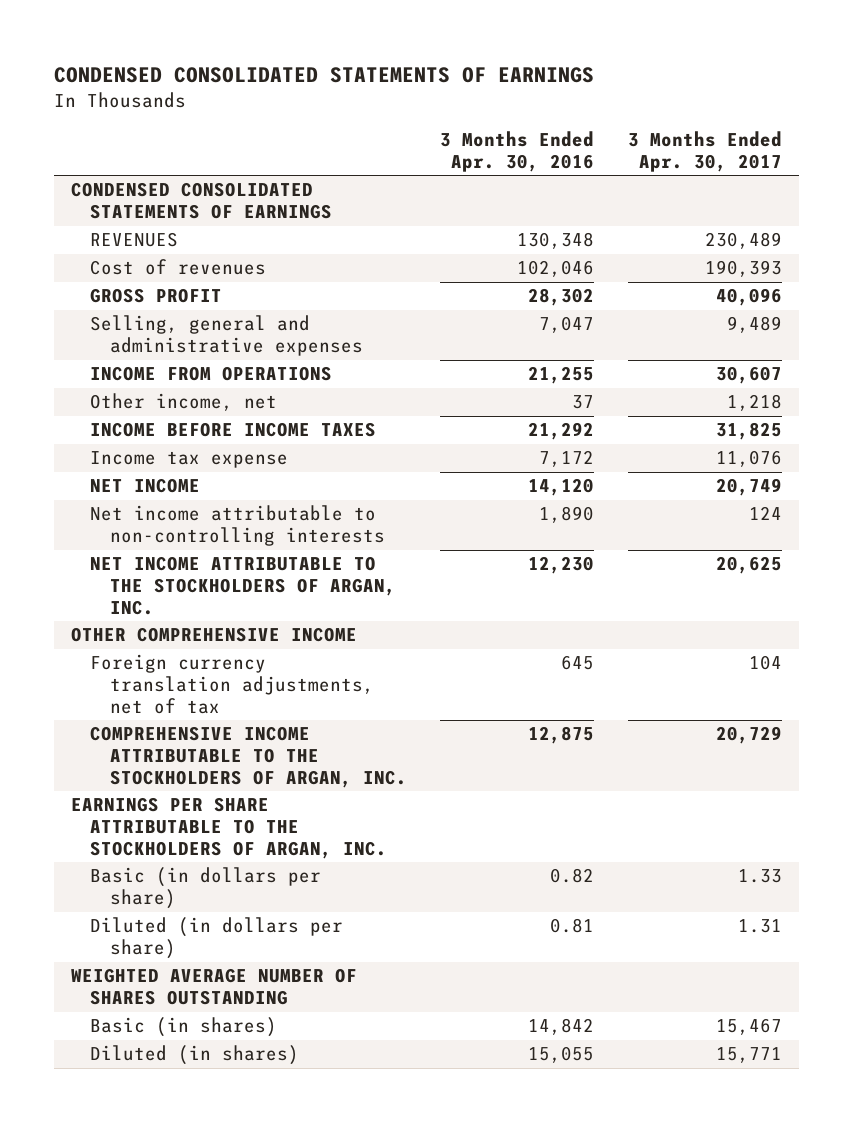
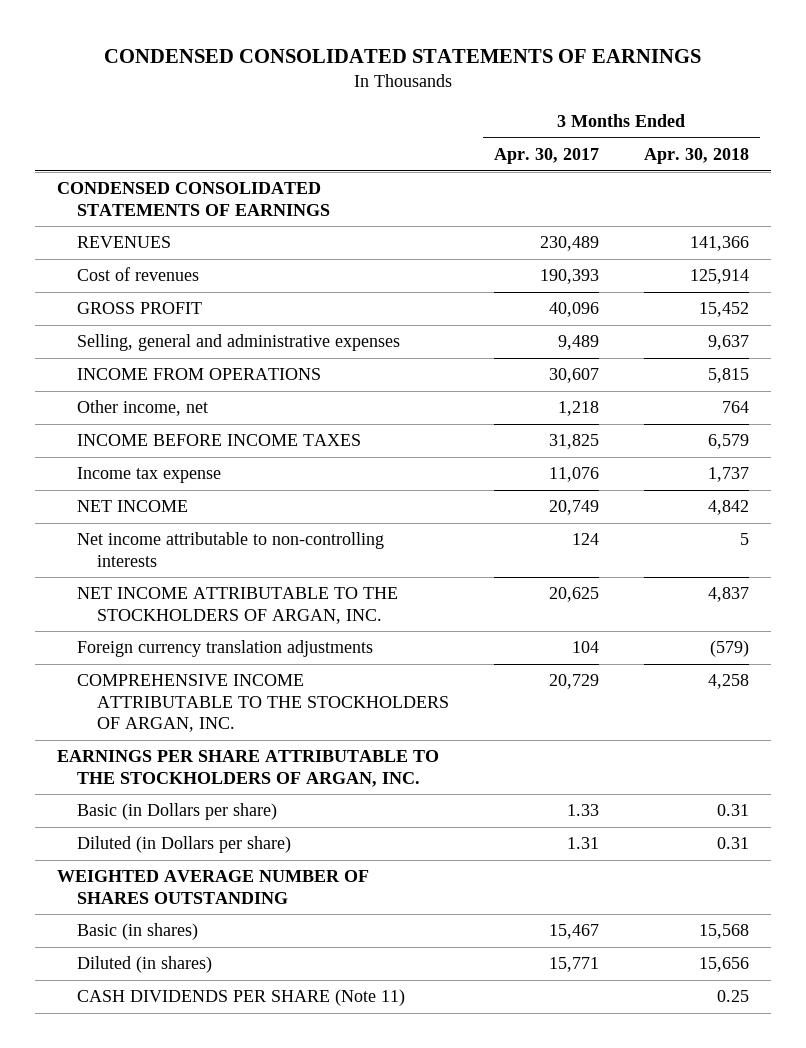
[440,130,595,172] 3 Months Ended Apr. 30, 2016 -> none
none -> [643,148,749,165] Apr. 30, 2018
[70,627,357,643] OTHER COMPREHENSIVE INCOME -> none
[90,654,374,714] Foreign currency translation adjustments, net of tax -> [77,640,374,658] Foreign currency translation adjustments
[90,867,322,910] Basic (in dollars per share) -> [77,803,278,821] Basic (in Dollars per share)
[90,917,344,960] Diluted (in dollars per share) -> [77,836,292,854] Diluted (in Dollars per share)
none -> [77,989,406,1007] CASH DIVIDENDS PER SHARE (Note 11)

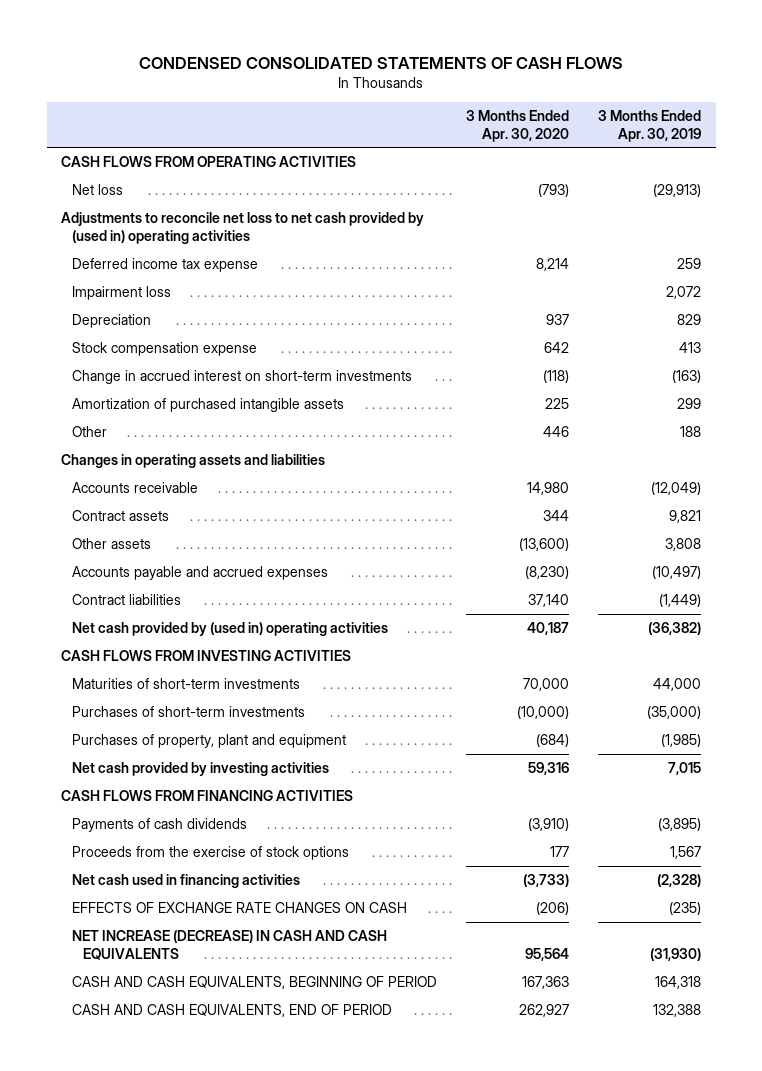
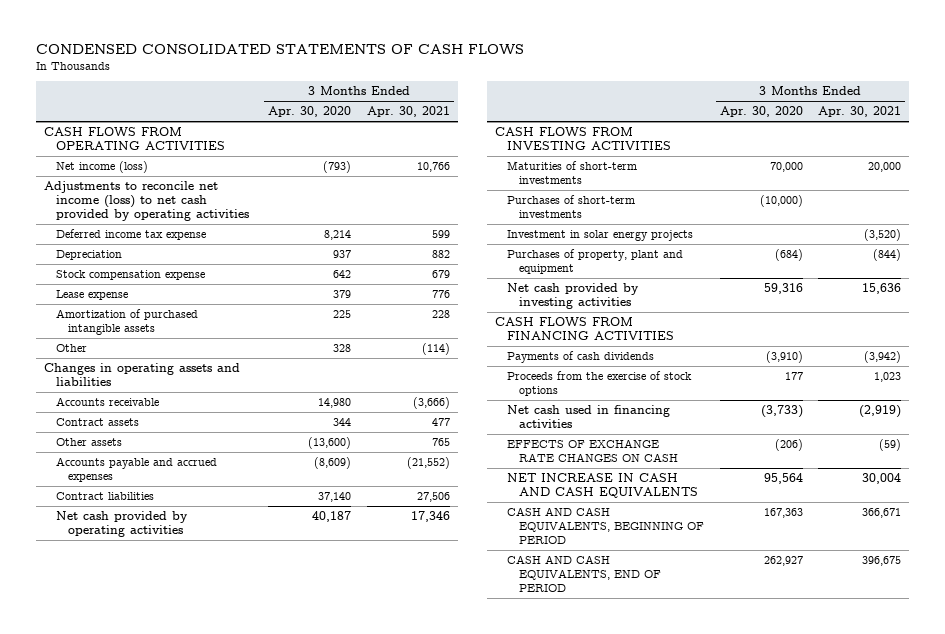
[598,109,702,142] 3 Months Ended Apr. 30, 2019 -> none
none -> [367,106,451,118] Apr. 30, 2021
[71,184,123,196] Net loss -> [55,161,148,174] Net income (loss)
[61,212,425,244] Adjustments to reconcile net loss to net cash provided by (used in) operating activities -> [43,181,249,222] Adjustments to reconcile net income (loss) to net cash provided by operating activities
[71,286,171,301] Impairment loss -> none
[71,370,412,385] Change in accrued interest on short-term investments -> none
none -> [55,290,128,301] Lease expense
[543,426,570,438] 446 -> [333,344,352,353] 328
[525,566,570,580] (8,230) -> [314,457,352,470] (8,609)
[71,622,388,637] Net cash provided by (used in) operating activities -> [55,511,188,538] Net cash provided by operating activities
none -> [506,230,693,242] Investment in solar energy projects
[71,930,387,960] NET INCREASE (DECREASE) IN CASH AND CASH EQUIVALENTS -> [506,473,698,499] NET INCREASE IN CASH AND CASH EQUIVALENTS

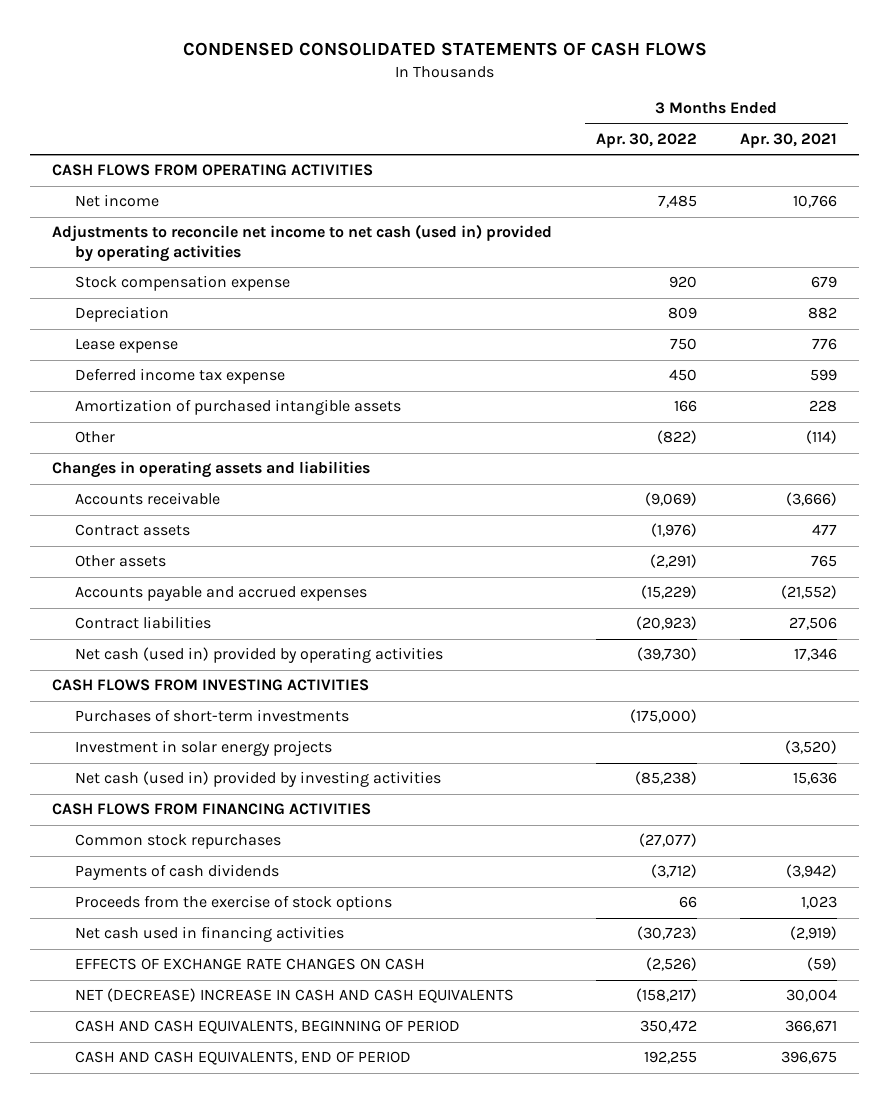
[268,106,352,118] Apr. 30, 2020 -> none
none -> [595,132,697,148] Apr. 30, 2022
[55,161,148,174] Net income (loss) -> [74,194,159,208] Net income
[43,181,249,222] Adjustments to reconcile net income (loss) to net cash provided by operating activities -> [51,224,552,263] Adjustments to reconcile net income to net cash (used in) provided by operating activities
[55,250,122,261] Depreciation -> [74,306,169,323] Depreciation
[55,229,206,241] Deferred income tax expense -> [74,368,285,385] Deferred income tax expense
[55,511,188,538] Net cash provided by operating activities -> [74,647,443,664] Net cash (used in) provided by operating activities
[506,161,637,185] Maturities of short-term investments -> none
[506,249,683,275] Purchases of property, plant and equipment -> none
[506,283,639,310] Net cash provided by investing activities -> [74,771,441,788] Net cash (used in) provided by investing activities
none -> [74,834,281,850] Common stock repurchases
[506,473,698,499] NET INCREASE IN CASH AND CASH EQUIVALENTS -> [74,988,514,1004] NET (DECREASE) INCREASE IN CASH AND CASH EQUIVALENTS

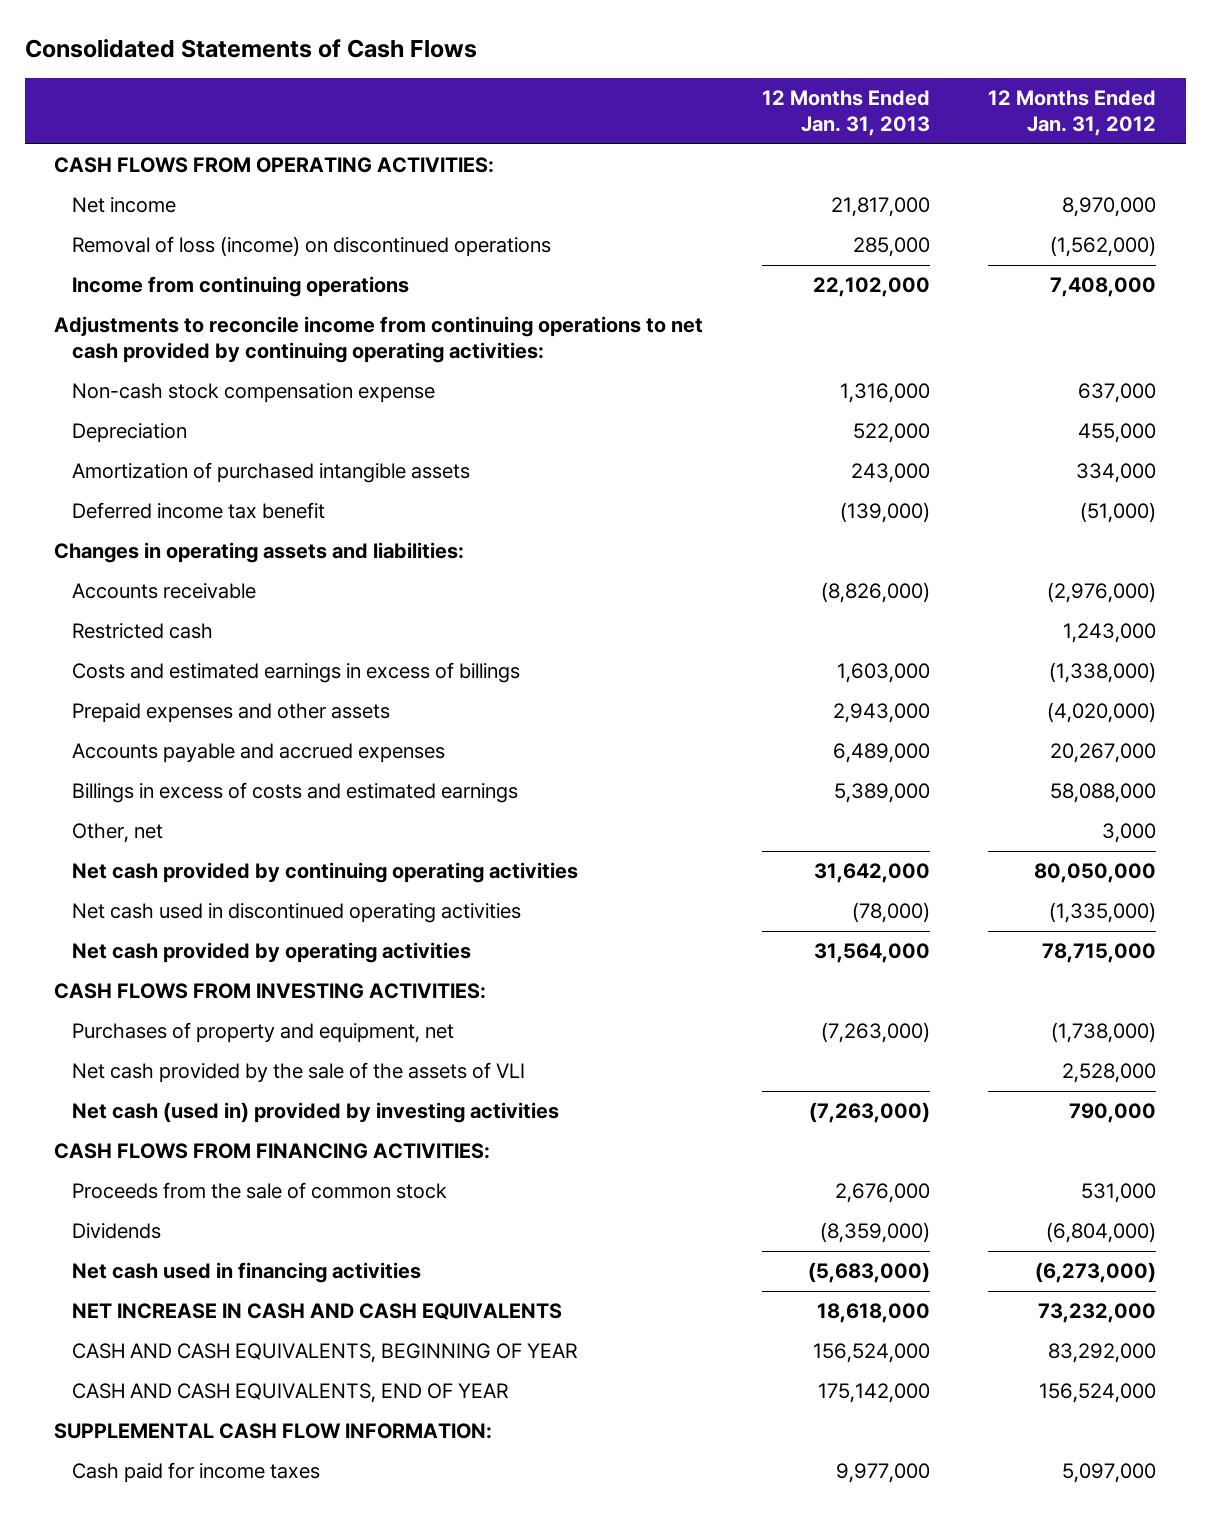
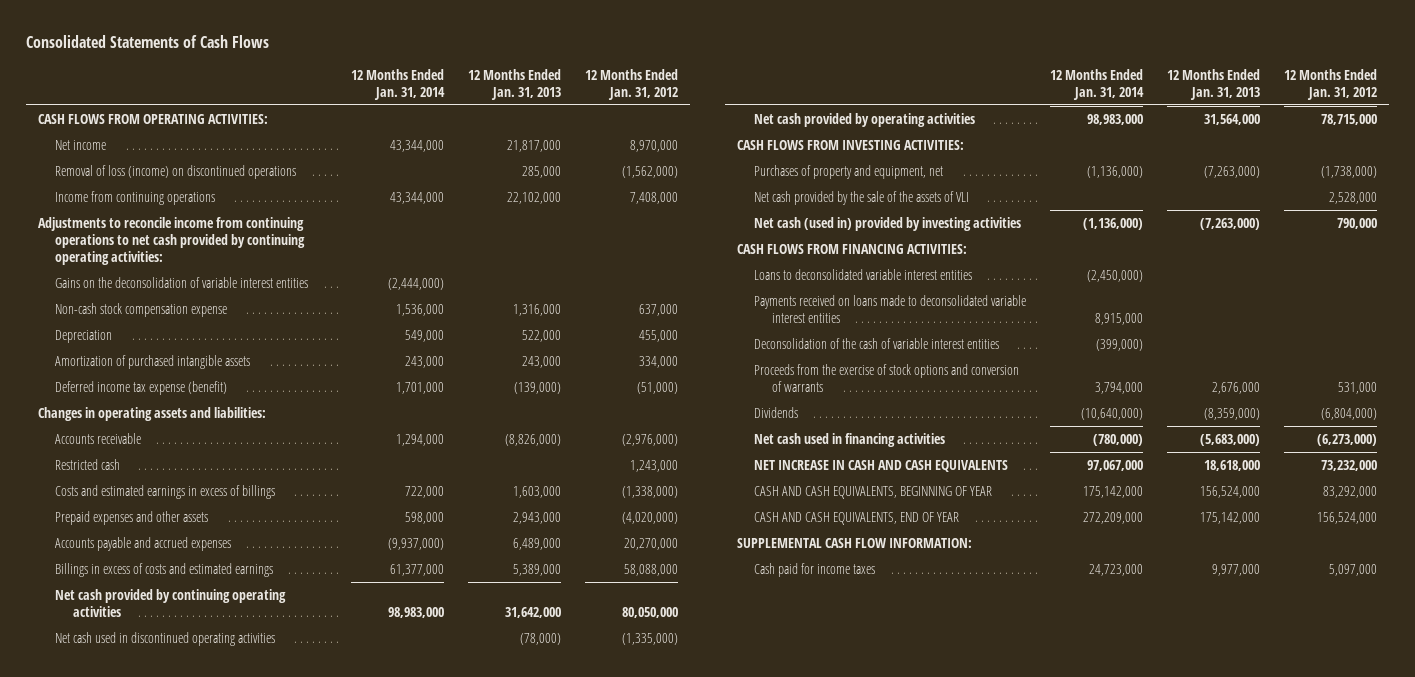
none -> [351,68,446,100] 12 Months Ended Jan. 31, 2014
none -> [55,276,309,288] Gains on the deconsolidation of variable interest entities
[71,502,325,520] Deferred income tax benefit -> [55,380,228,395] Deferred income tax expense (benefit)
[1050,743,1157,764] 20,267,000 -> [623,537,678,550] 20,270,000
[71,823,163,844] Other, net -> none
none -> [754,268,973,280] Loans to deconsolidated variable interest entities
none -> [754,294,1027,323] Payments received on loans made to deconsolidated variable interest entities
none -> [754,337,1000,349] Deconsolidation of the cash of variable interest entities
[71,1182,447,1200] Proceeds from the sale of common stock -> [754,363,1020,392] Proceeds from the exercise of stock options and conversion of warrants

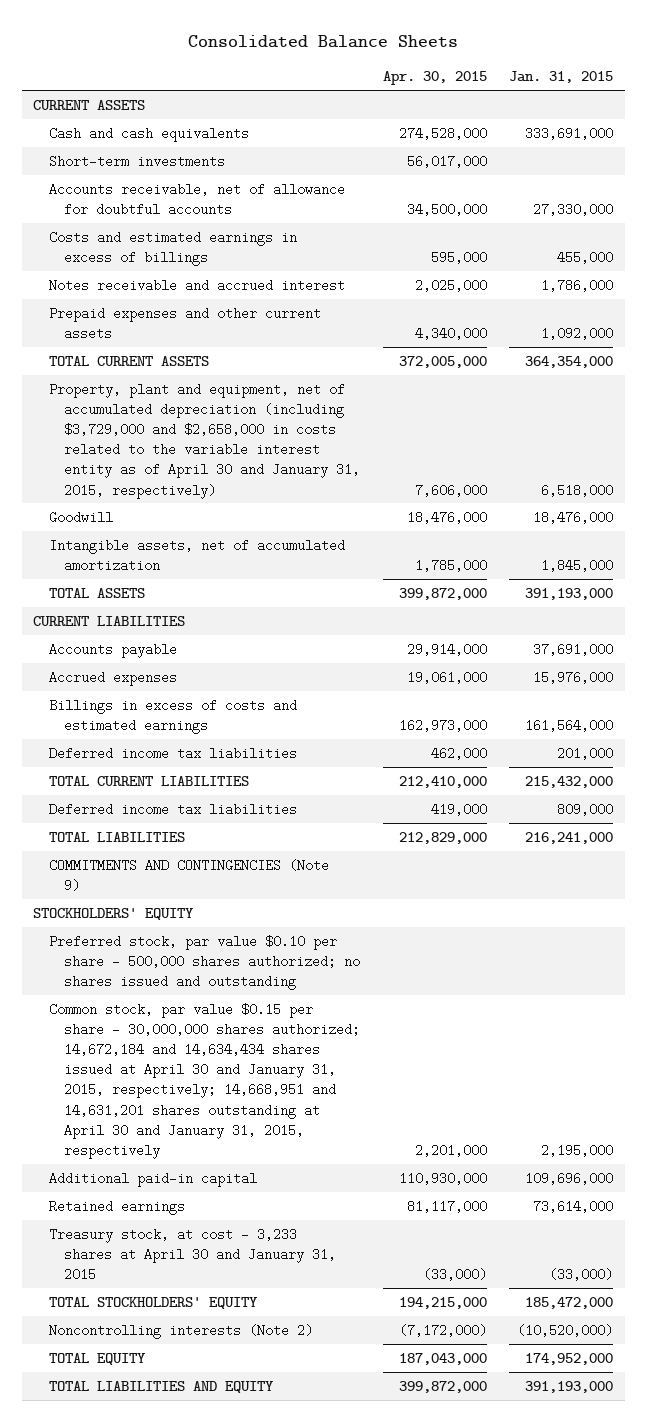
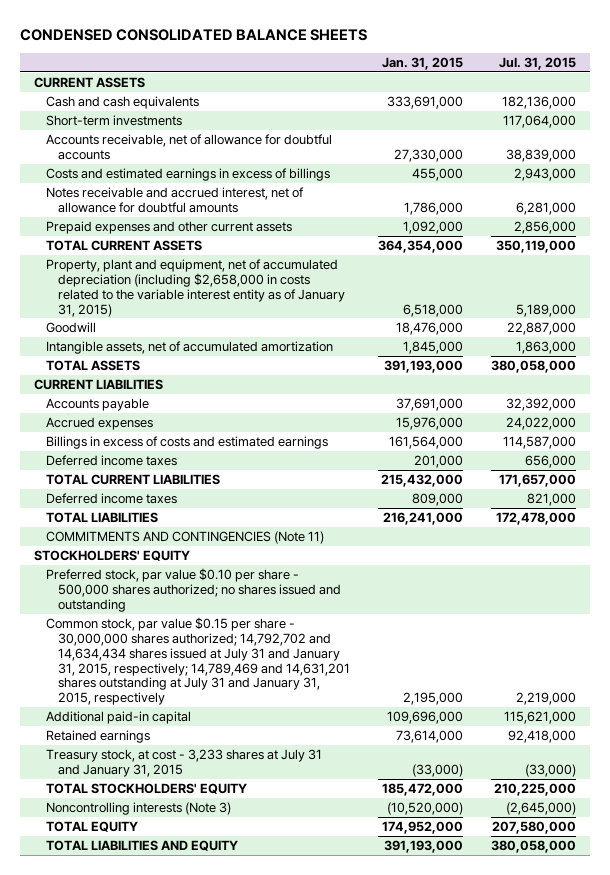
[188,34,459,48] Consolidated Balance Sheets -> [19,28,367,41] CONDENSED CONSOLIDATED BALANCE SHEETS
[382,71,487,86] Apr. 30, 2015 -> none
none -> [499,56,577,70] Jul. 31, 2015
[48,278,345,292] Notes receivable and accrued interest -> [46,186,305,213] Notes receivable and accrued interest, net of allowance for doubtful amounts
[48,382,361,499] Property, plant and equipment, net of accumulated depreciation (including $3,729,000 and $2,658,000 in costs related to the variable interest entity as of April 30 and January 31, 2015, respectively) -> [46,258,346,317] Property, plant and equipment, net of accumulated depreciation (including $2,658,000 in costs related to the variable interest entity as of January 31, 2015)
[48,746,297,760] Deferred income tax liabilities -> [46,454,178,466] Deferred income taxes
[48,802,297,816] Deferred income tax liabilities -> [46,492,178,504] Deferred income taxes
[48,858,329,892] COMMITMENTS AND CONTINGENCIES (Note 9) -> [46,530,325,544] COMMITMENTS AND CONTINGENCIES (Note 11)
[48,1002,361,1159] Common stock, par value $0.15 per share - 30,000,000 shares authorized; 14,672,184 and 14,634,434 shares issued at April 30 and January 31, 2015, respectively; 14,668,951 and 14,631,201 shares outstanding at April 30 and January 31, 2015, respectively -> [46,616,351,706] Common stock, par value $0.15 per share - 30,000,000 shares authorized; 14,792,702 and 14,634,434 shares issued at July 31 and January 31, 2015, respectively; 14,789,469 and 14,631,201 shares outstanding at July 31 and January 31, 2015, respectively
[48,1227,337,1282] Treasury stock, at cost - 3,233 shares at April 30 and January 31, 2015 -> [46,748,323,777] Treasury stock, at cost - 3,233 shares at July 31 and January 31, 2015
[48,1323,313,1339] Noncontrolling interests (Note 2) -> [46,801,232,815] Noncontrolling interests (Note 3)

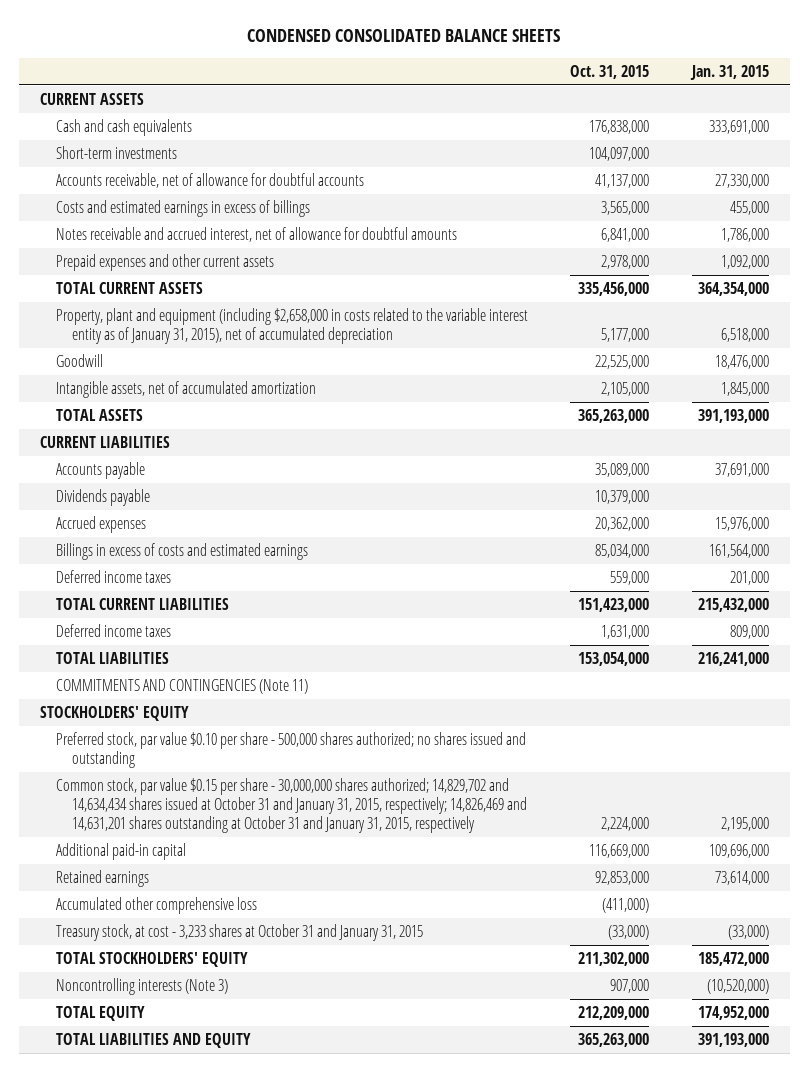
[499,56,577,70] Jul. 31, 2015 -> none
none -> [570,64,650,79] Oct. 31, 2015
[46,258,346,317] Property, plant and equipment, net of accumulated depreciation (including $2,658,000 in costs related to the variable interest entity as of January 31, 2015) -> [55,307,528,344] Property, plant and equipment (including $2,658,000 in costs related to the variable interest entity as of January 31, 2015), net of accumulated depreciation
none -> [55,488,150,506] Dividends payable
[46,616,351,706] Common stock, par value $0.15 per share - 30,000,000 shares authorized; 14,792,702 and 14,634,434 shares issued at July 31 and January 31, 2015, respectively; 14,789,469 and 14,631,201 shares outstanding at July 31 and January 31, 2015, respectively -> [55,777,527,834] Common stock, par value $0.15 per share - 30,000,000 shares authorized; 14,829,702 and 14,634,434 shares issued at October 31 and January 31, 2015, respectively; 14,826,469 and 14,631,201 shares outstanding at October 31 and January 31, 2015, respectively
none -> [55,896,257,914] Accumulated other comprehensive loss
[46,748,323,777] Treasury stock, at cost - 3,233 shares at July 31 and January 31, 2015 -> [55,923,423,941] Treasury stock, at cost - 3,233 shares at October 31 and January 31, 2015

